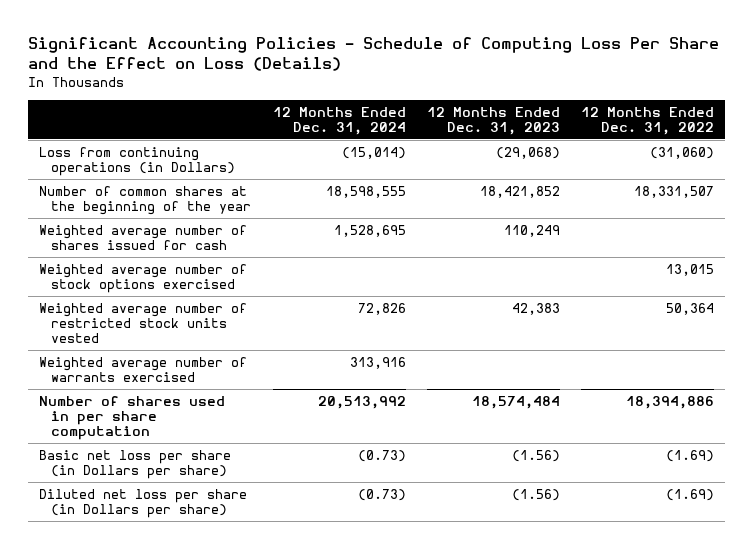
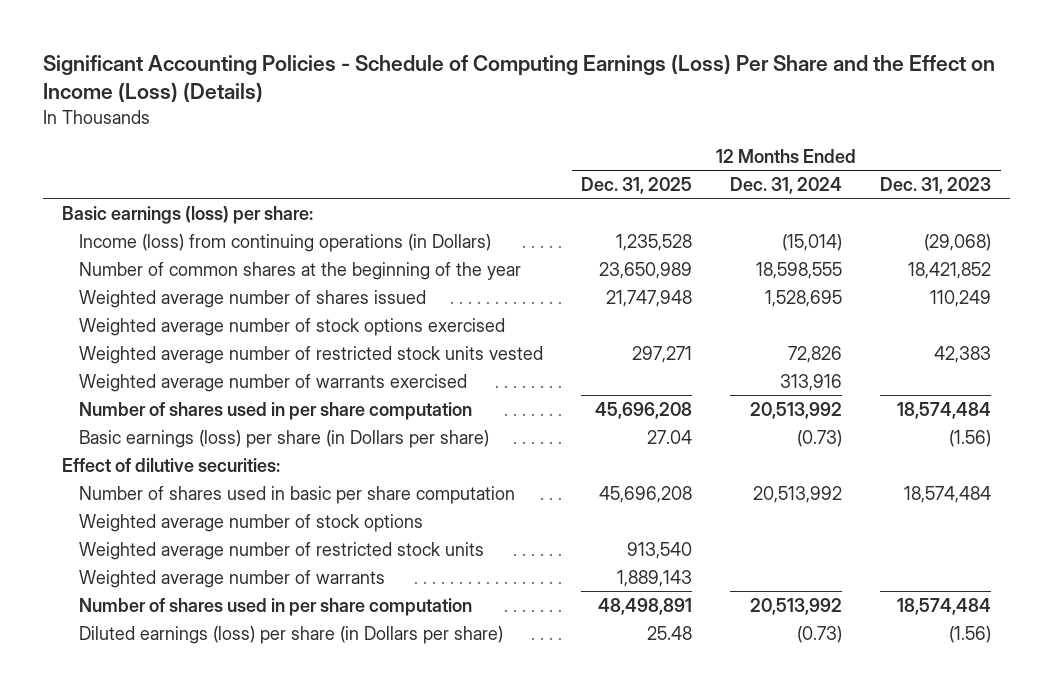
[28,36,720,71] Significant Accounting Policies - Schedule of Computing Loss Per Share and the Effect on Loss (Details) -> [42,54,995,103] Significant Accounting Policies - Schedule of Computing Earnings (Loss) Per Share and the Effect on Income (Loss) (Details)
[580,106,714,135] 12 Months Ended Dec. 31, 2022 -> none
none -> [581,176,693,194] Dec. 31, 2025
none -> [61,205,313,224] Basic earnings (loss) per share:
[39,146,236,176] Loss from continuing operations (in Dollars) -> [79,233,492,252] Income (loss) from continuing operations (in Dollars)
[39,224,248,250] Weighted average number of shares issued for cash -> [79,289,427,308] Weighted average number of shares issued
[39,449,232,479] Basic net loss per share (in Dollars per share) -> [79,429,490,448] Basic earnings (loss) per share (in Dollars per share)
none -> [61,457,280,472] Effect of dilutive securities:
none -> [79,485,516,504] Number of shares used in basic per share computation
none -> [79,513,424,532] Weighted average number of stock options
none -> [79,541,485,560] Weighted average number of restricted stock units
none -> [79,569,386,588] Weighted average number of warrants
none -> [79,597,473,616] Number of shares used in per share computation
[39,488,248,518] Diluted net loss per share (in Dollars per share) -> [79,625,504,644] Diluted earnings (loss) per share (in Dollars per share)

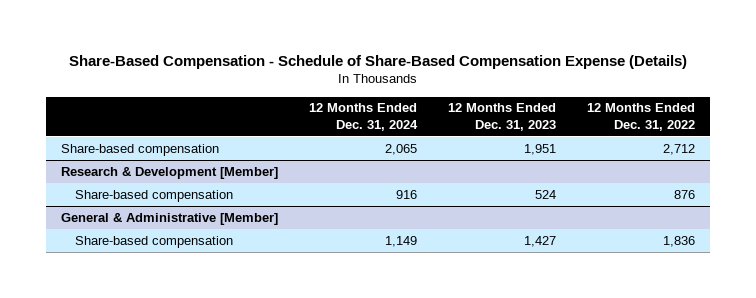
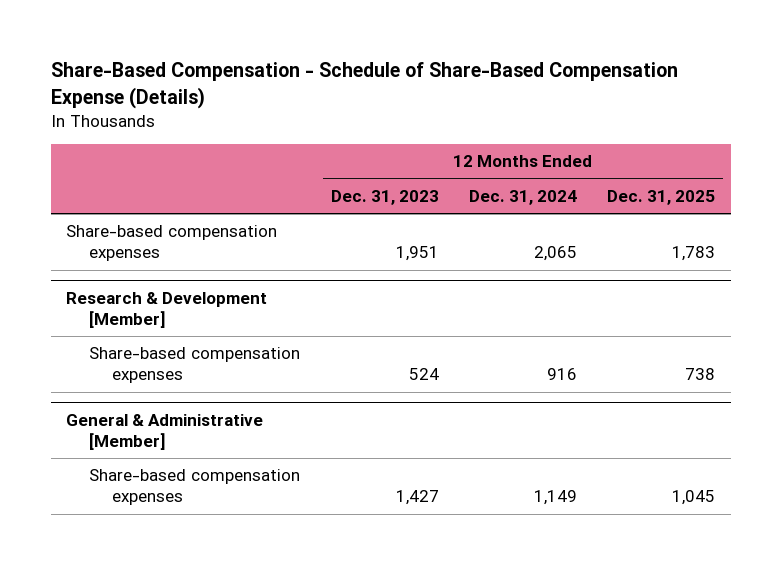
[586,103,695,132] 12 Months Ended Dec. 31, 2022 -> none
none -> [607,190,716,206] Dec. 31, 2025
[61,143,220,156] Share-based compensation -> [65,225,277,262] Share-based compensation expenses
[75,189,234,202] Share-based compensation -> [89,347,301,384] Share-based compensation expenses
[75,235,234,248] Share-based compensation -> [89,469,301,506] Share-based compensation expenses

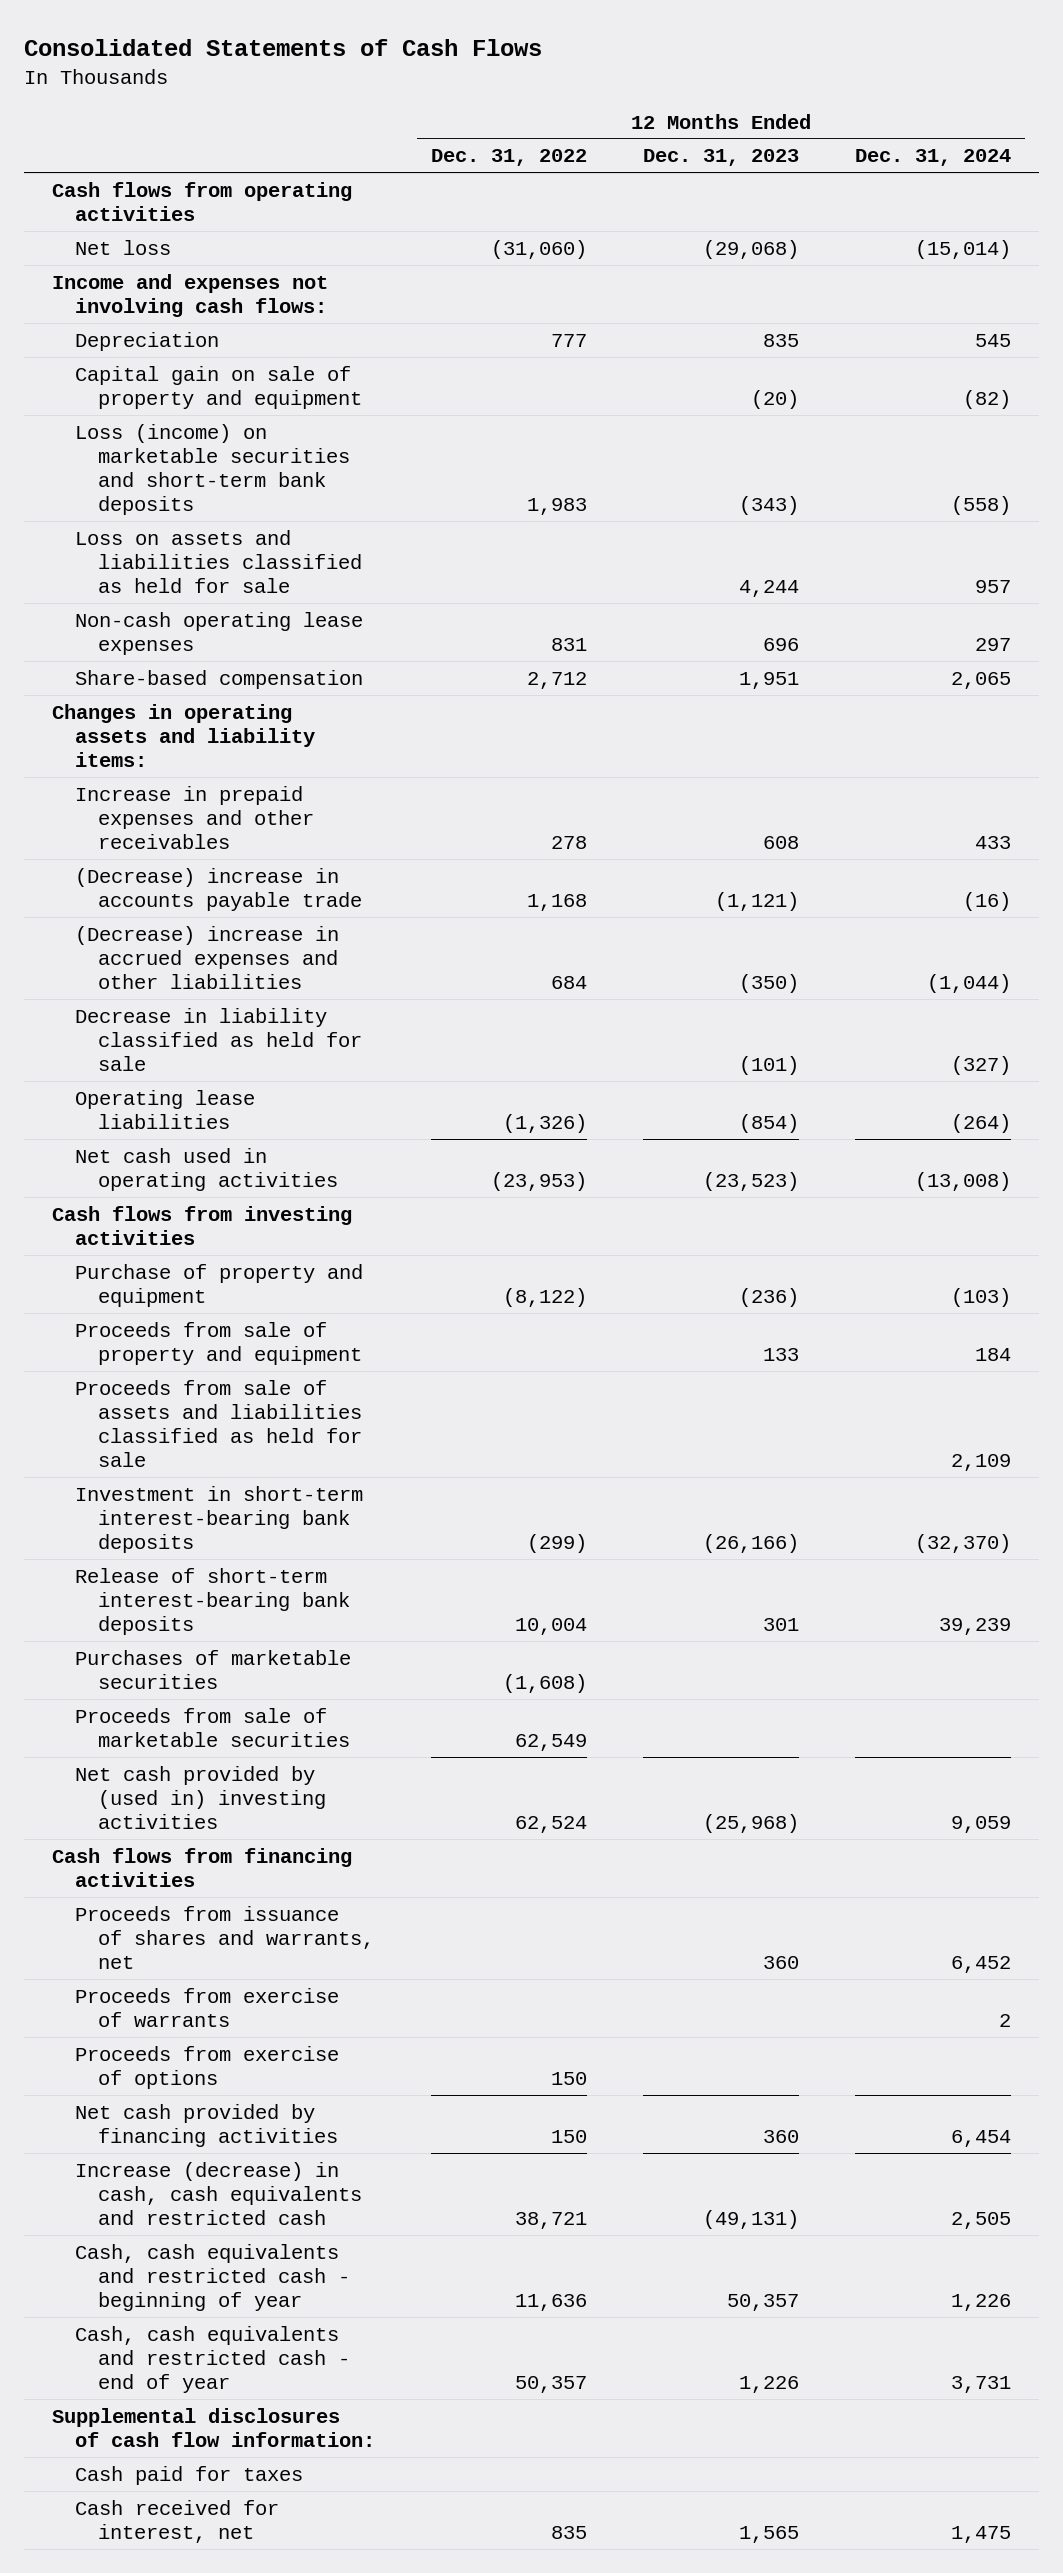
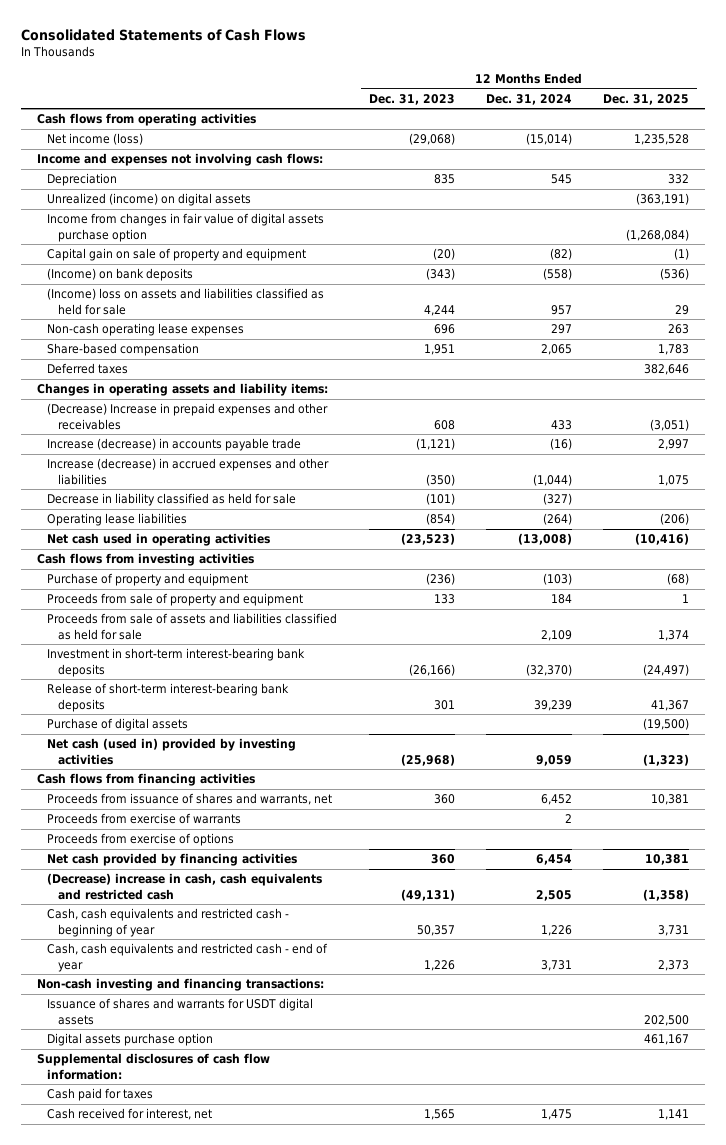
[431,149,588,167] Dec. 31, 2022 -> none
none -> [603,93,690,105] Dec. 31, 2025
[75,239,172,255] Net loss -> [47,133,144,146] Net income (loss)
none -> [47,193,252,207] Unrealized (income) on digital assets
none -> [47,213,325,243] Income from changes in fair value of digital assets purchase option
[75,423,351,516] Loss (income) on marketable securities and short-term bank deposits -> [47,268,194,282] (Income) on bank deposits
[75,529,363,594] Loss on assets and liabilities classified as held for sale -> [47,288,325,316] (Income) loss on assets and liabilities classified as held for sale
none -> [47,363,129,375] Deferred taxes
[75,785,315,850] Increase in prepaid expenses and other receivables -> [47,403,329,431] (Decrease) Increase in prepaid expenses and other receivables
[75,867,363,911] (Decrease) increase in accounts payable trade -> [47,438,302,452] Increase (decrease) in accounts payable trade
[75,925,340,990] (Decrease) increase in accrued expenses and other liabilities -> [47,458,330,486] Increase (decrease) in accrued expenses and other liabilities
[75,1649,352,1689] Purchases of marketable securities -> none
[75,1707,351,1747] Proceeds from sale of marketable securities -> none
none -> [47,718,189,732] Purchase of digital assets
[75,1765,327,1830] Net cash provided by (used in) investing activities -> [47,738,297,766] Net cash (used in) provided by investing activities
[75,2161,363,2226] Increase (decrease) in cash, cash equivalents and restricted cash -> [47,873,323,901] (Decrease) increase in cash, cash equivalents and restricted cash
none -> [36,978,324,992] Non-cash investing and financing transactions:
none -> [47,998,314,1026] Issuance of shares and warrants for USDT digital assets
none -> [47,1033,214,1047] Digital assets purchase option

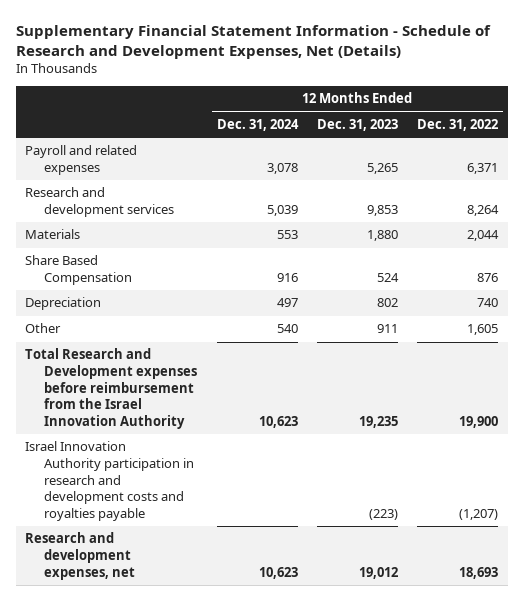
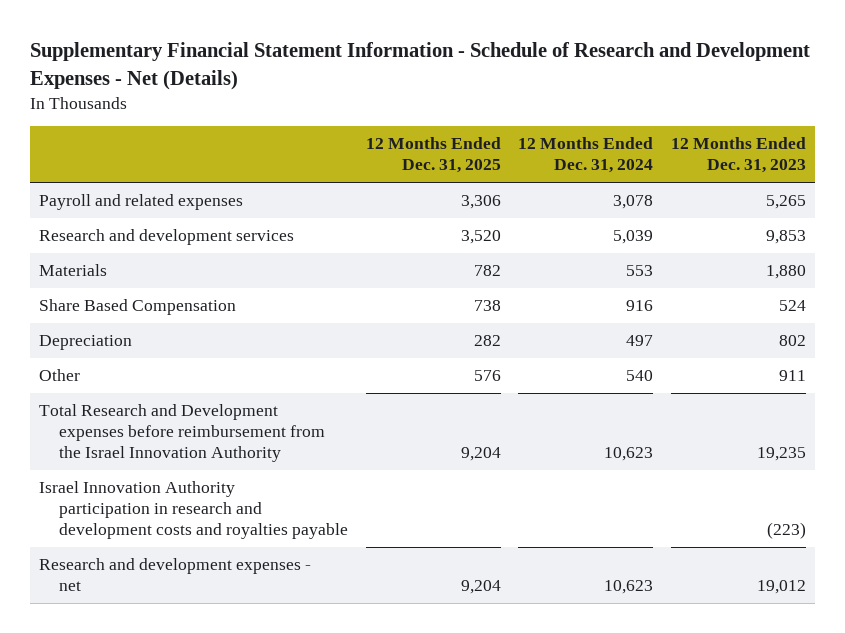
[15,24,491,59] Supplementary Financial Statement Information - Schedule of Research and Development Expenses, Net (Details) -> [29,42,810,90] Supplementary Financial Statement Information - Schedule of Research and Development Expenses - Net (Details)
[417,119,499,132] Dec. 31, 2022 -> none
none -> [365,137,501,174] 12 Months Ended Dec. 31, 2025
[25,532,136,580] Research and development expenses, net -> [38,558,311,592] Research and development expenses - net

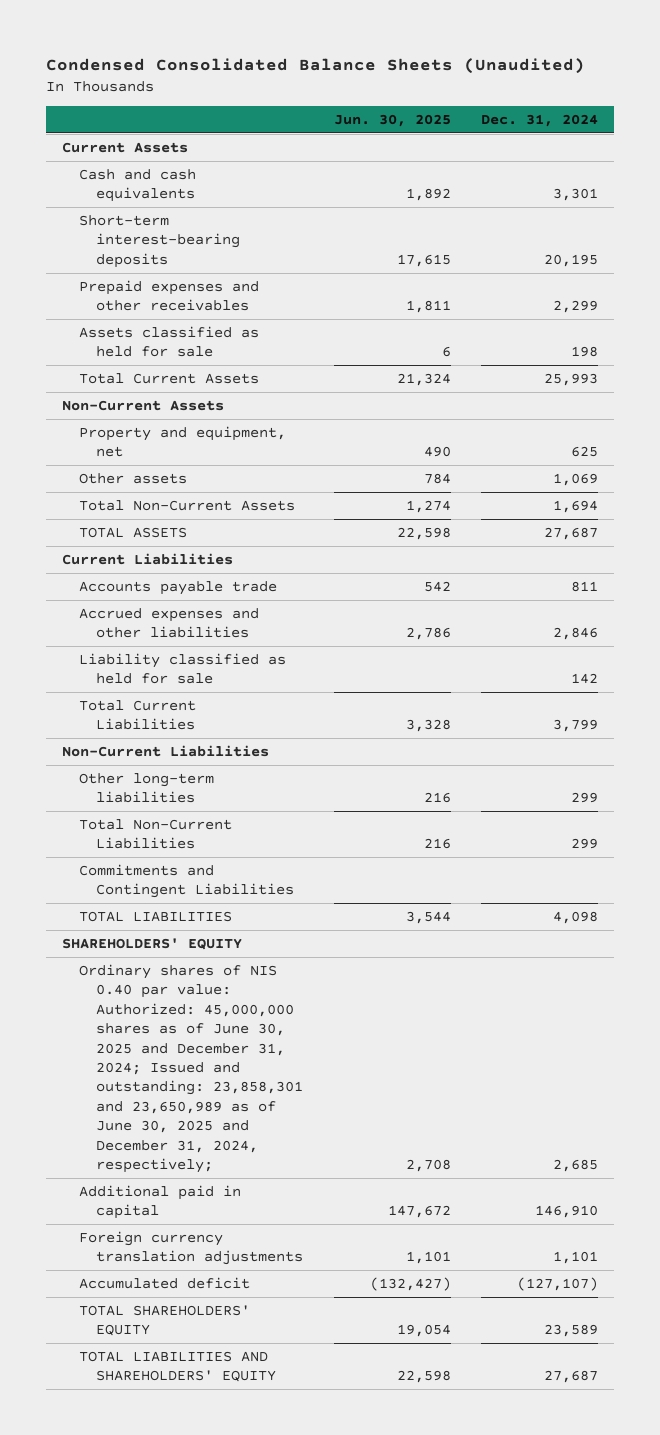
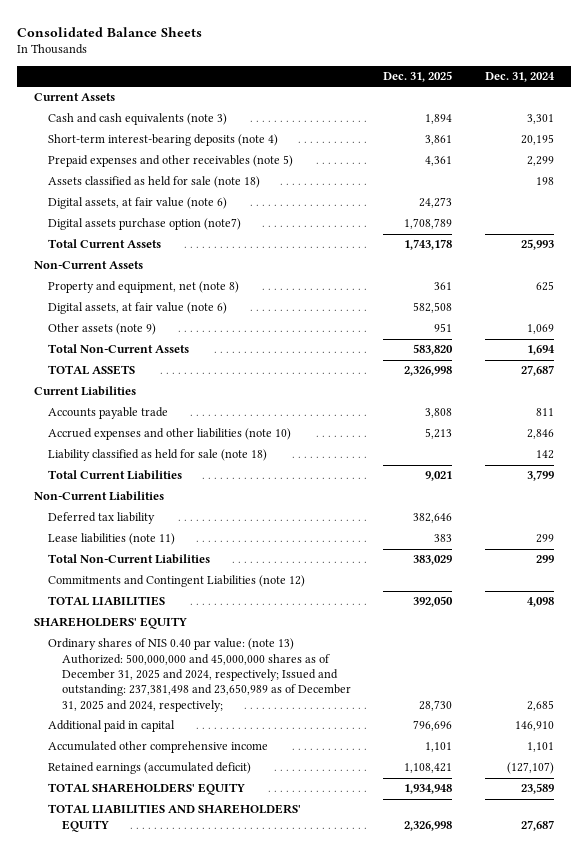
[46,58,586,75] Condensed Consolidated Balance Sheets (Unaudited) -> [17,26,203,37] Consolidated Balance Sheets
[333,113,451,127] Jun. 30, 2025 -> none
none -> [383,71,453,83] Dec. 31, 2025
[78,168,196,203] Cash and cash equivalents -> [47,113,227,126] Cash and cash equivalents (note 3)
[78,214,241,268] Short-term interest-bearing deposits -> [47,134,278,147] Short-term interest-bearing deposits (note 4)
[78,279,259,312] Prepaid expenses and other receivables -> [47,155,293,168] Prepaid expenses and other receivables (note 5)
[78,325,259,358] Assets classified as held for sale -> [47,176,260,189] Assets classified as held for sale (note 18)
none -> [47,197,227,210] Digital assets, at fair value (note 6)
none -> [47,218,241,231] Digital assets purchase option (note7)
[78,425,286,458] Property and equipment, net -> [47,281,239,294] Property and equipment, net (note 8)
none -> [47,302,227,315] Digital assets, at fair value (note 6)
[78,472,187,484] Other assets -> [47,323,156,336] Other assets (note 9)
[78,607,259,639] Accrued expenses and other liabilities -> [47,428,291,441] Accrued expenses and other liabilities (note 10)
[78,652,286,685] Liability classified as held for sale -> [47,449,267,462] Liability classified as held for sale (note 18)
none -> [47,512,155,525] Deferred tax liability
[78,772,214,804] Other long-term liabilities -> [47,533,175,546] Lease liabilities (note 11)
[78,863,295,899] Commitments and Contingent Liabilities -> [47,575,305,588] Commitments and Contingent Liabilities (note 12)
[78,963,304,1174] Ordinary shares of NIS 0.40 par value: Authorized: 45,000,000 shares as of June 30, 2025 and December 31, 2024; Issued and outstanding: 23,858,301 and 23,650,989 as of June 30, 2025 and December 31, 2024, respectively; -> [47,638,351,712] Ordinary shares of NIS 0.40 par value: (note 13) Authorized: 500,000,000 and 45,000,000 shares as of December 31, 2025 and 2024, respectively; Issued and outstanding: 237,381,498 and 23,650,989 as of December 31, 2025 and 2024, respectively;
[78,1230,304,1266] Foreign currency translation adjustments -> [47,741,268,754] Accumulated other comprehensive income
[78,1276,250,1289] Accumulated deficit -> [47,762,251,775] Retained earnings (accumulated deficit)

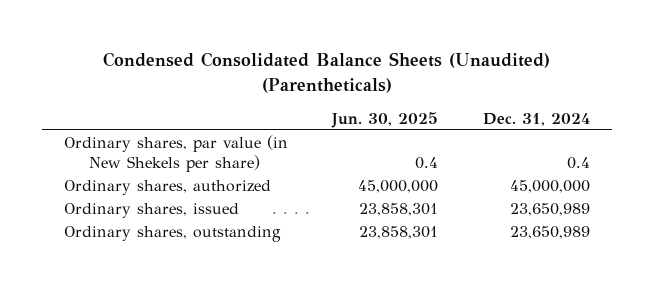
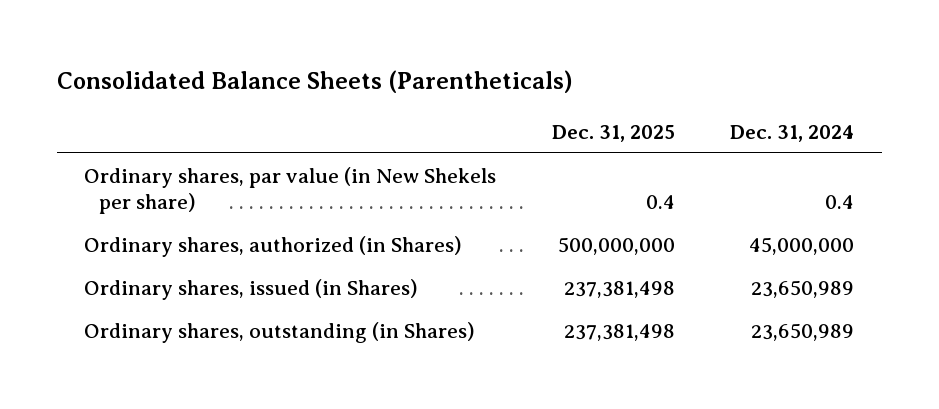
[102,52,550,93] Condensed Consolidated Balance Sheets (Unaudited) (Parentheticals) -> [56,70,573,94] Consolidated Balance Sheets (Parentheticals)
[331,111,439,128] Jun. 30, 2025 -> none
none -> [551,124,675,142] Dec. 31, 2025
[63,180,271,196] Ordinary shares, authorized -> [84,235,463,257] Ordinary shares, authorized (in Shares)
[63,203,239,219] Ordinary shares, issued -> [84,278,419,300] Ordinary shares, issued (in Shares)
[63,226,281,243] Ordinary shares, outstanding -> [84,321,476,343] Ordinary shares, outstanding (in Shares)

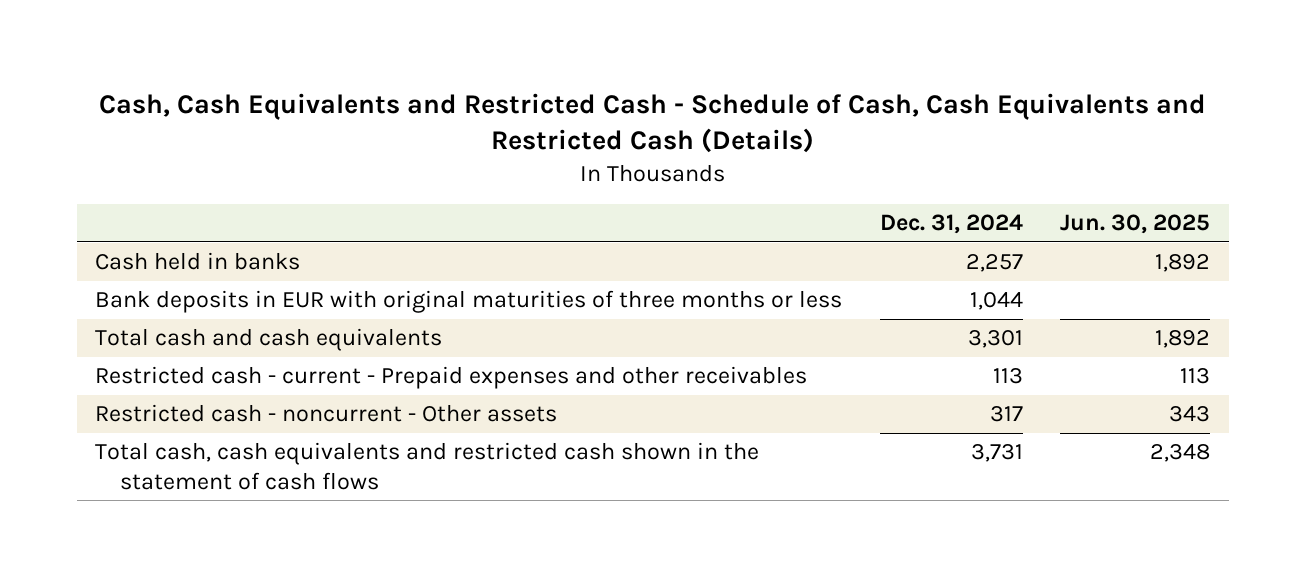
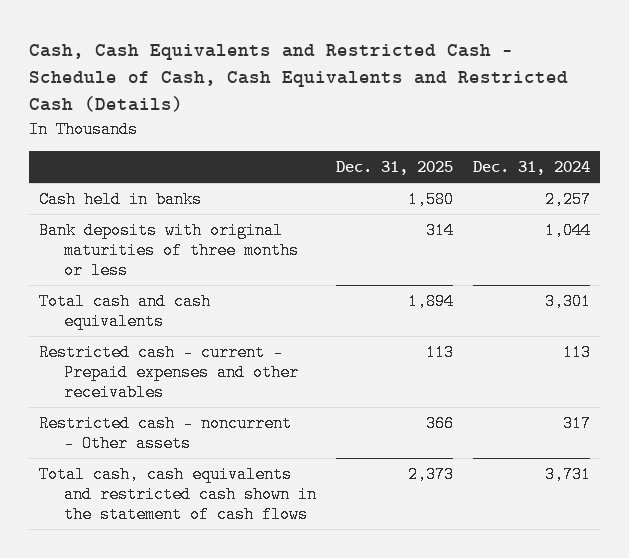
[1060,214,1211,235] Jun. 30, 2025 -> none
none -> [335,161,453,176] Dec. 31, 2025
[95,290,843,314] Bank deposits in EUR with original maturities of three months or less -> [38,221,299,280] Bank deposits with original maturities of three months or less

